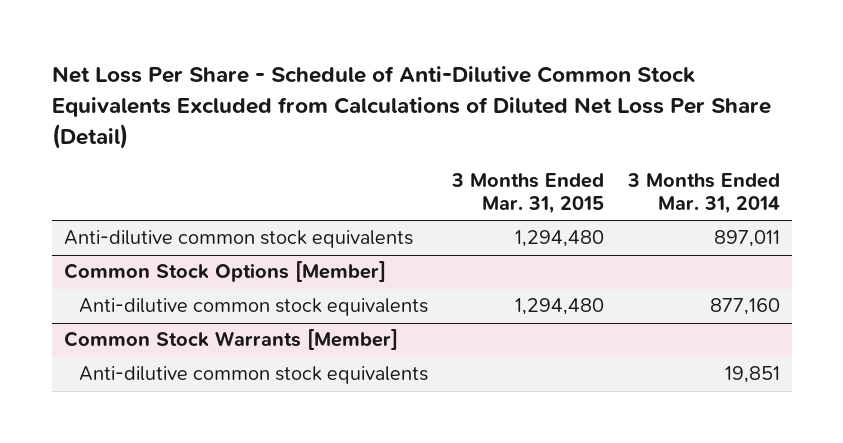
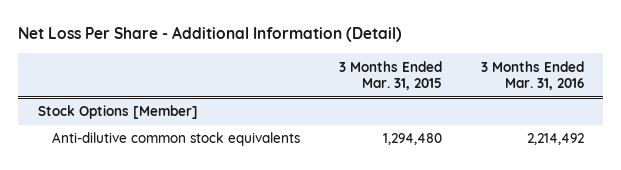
[51,66,771,149] Net Loss Per Share - Schedule of Anti-Dilutive Common Stock Equivalents Excluded from Calculations of Diluted Net Loss Per Share (Detail) -> [18,26,403,43] Net Loss Per Share - Additional Information (Detail)
[626,172,780,215] 3 Months Ended Mar. 31, 2014 -> none
none -> [480,60,584,90] 3 Months Ended Mar. 31, 2016
[63,230,413,249] Anti-dilutive common stock equivalents -> none
[63,261,386,283] Common Stock Options [Member] -> [37,105,198,120] Stock Options [Member]
[63,329,398,351] Common Stock Warrants [Member] -> none
[79,366,429,385] Anti-dilutive common stock equivalents -> none

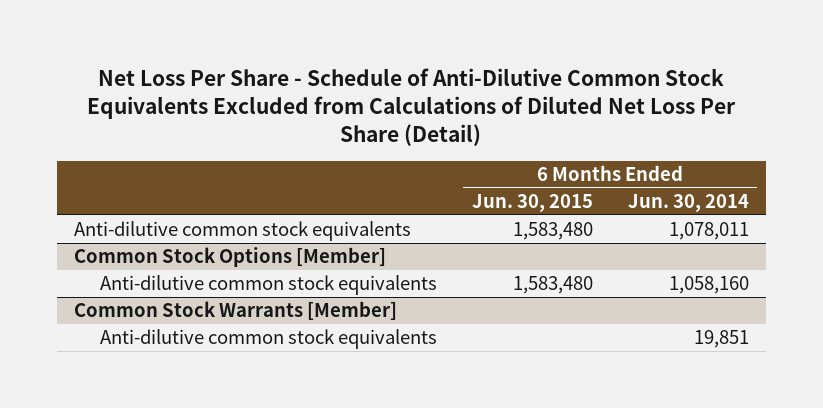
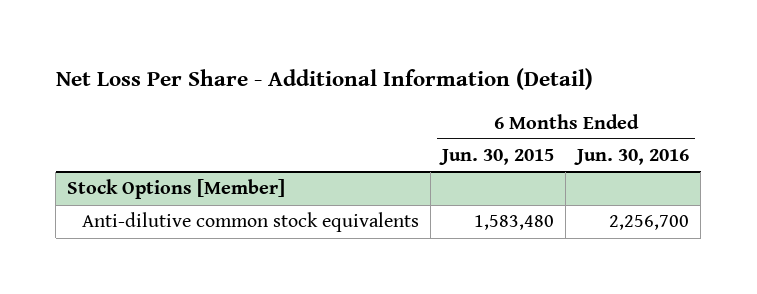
[87,67,737,147] Net Loss Per Share - Schedule of Anti-Dilutive Common Stock Equivalents Excluded from Calculations of Diluted Net Loss Per Share (Detail) -> [55,68,593,91] Net Loss Per Share - Additional Information (Detail)
[627,193,749,212] Jun. 30, 2014 -> none
none -> [574,149,690,166] Jun. 30, 2016
[74,221,412,242] Anti-dilutive common stock equivalents -> none
[74,247,387,268] Common Stock Options [Member] -> [67,179,286,200] Stock Options [Member]
[74,301,398,321] Common Stock Warrants [Member] -> none
[100,329,438,350] Anti-dilutive common stock equivalents -> none

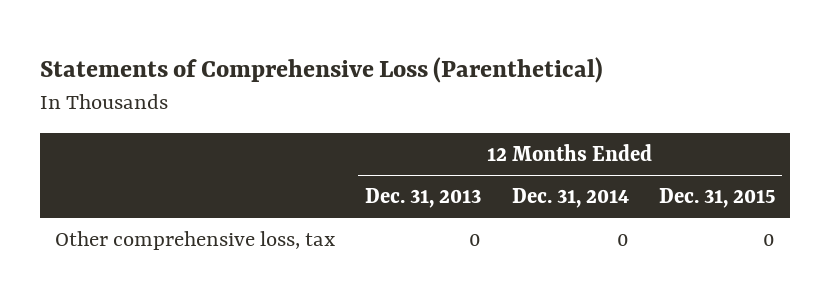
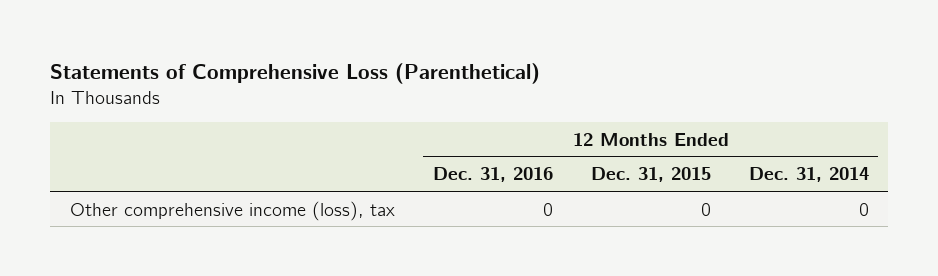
[365,187,482,208] 12 Months Ended Dec. 31, 2013 -> none
none -> [432,167,553,183] Dec. 31, 2016
[55,230,336,250] Other comprehensive loss, tax -> [69,200,395,221] Other comprehensive income (loss), tax

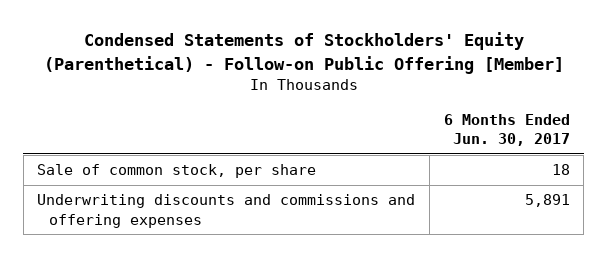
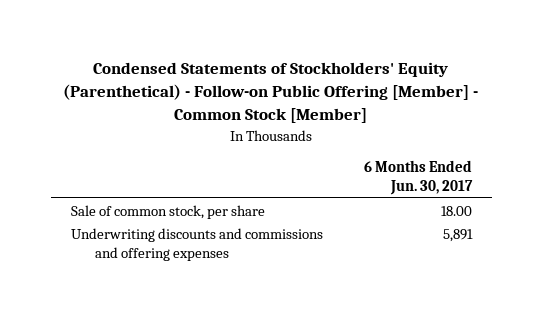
[43,32,564,74] Condensed Statements of Stockholders' Equity (Parenthetical) - Follow-on Public Offering [Member] -> [63,61,479,124] Condensed Statements of Stockholders' Equity (Parenthetical) - Follow-on Public Offering [Member] - Common Stock [Member]
[551,164,570,176] 18 -> [440,205,472,216] 18.00

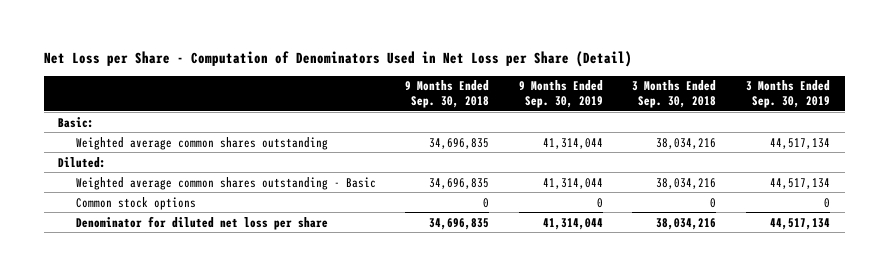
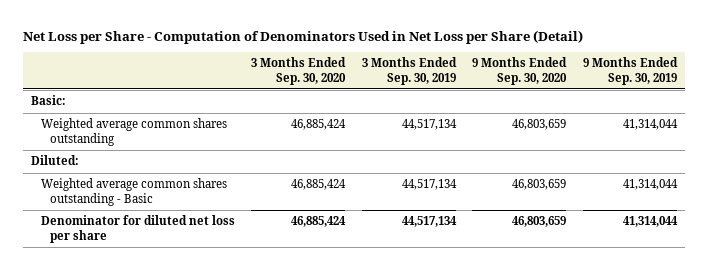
[405,80,490,109] 9 Months Ended Sep. 30, 2018 -> none
[632,80,717,109] 3 Months Ended Sep. 30, 2018 -> none
none -> [251,57,347,85] 3 Months Ended Sep. 30, 2020
none -> [472,57,568,85] 9 Months Ended Sep. 30, 2020
[75,196,196,210] Common stock options -> none

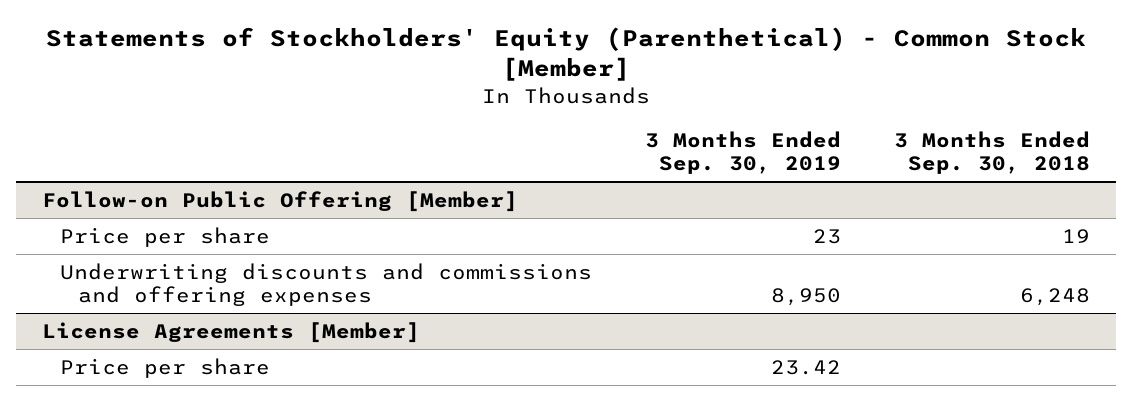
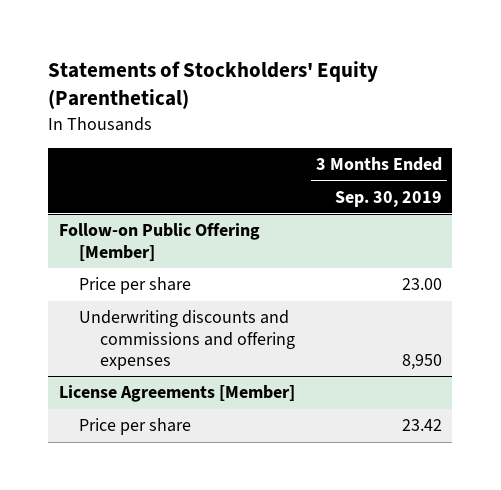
[45,27,1086,82] Statements of Stockholders' Equity (Parenthetical) - Common Stock [Member] -> [48,60,379,109] Statements of Stockholders' Equity (Parenthetical)
[893,130,1090,175] 3 Months Ended Sep. 30, 2018 -> none
[812,228,841,244] 23 -> [401,278,442,291] 23.00

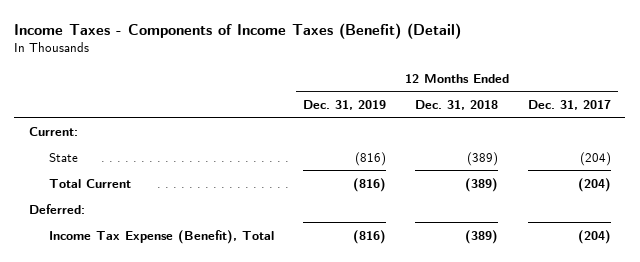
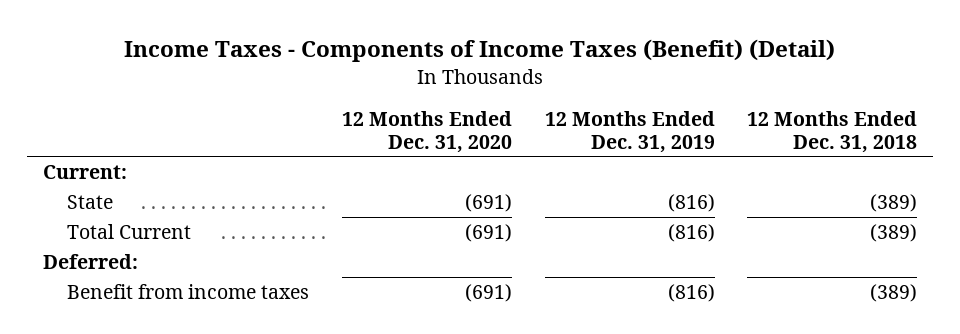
[527,99,611,110] Dec. 31, 2017 -> none
none -> [341,110,512,153] 12 Months Ended Dec. 31, 2020
[48,229,274,244] Income Tax Expense (Benefit), Total -> [67,283,310,299] Benefit from income taxes

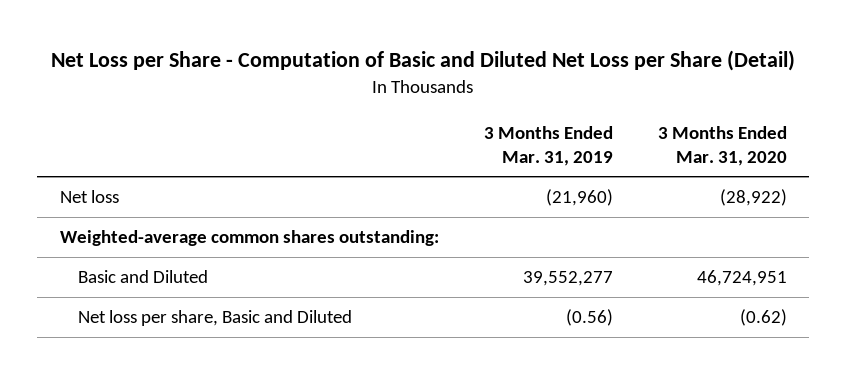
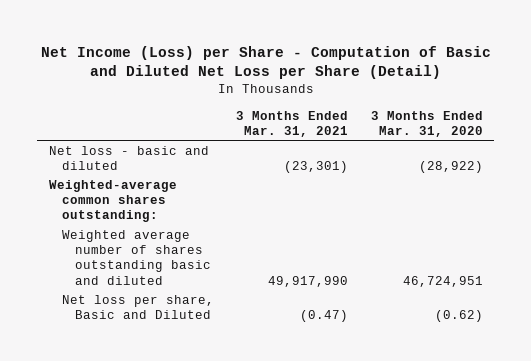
[51,50,796,72] Net Loss per Share - Computation of Basic and Diluted Net Loss per Share (Detail) -> [40,45,491,80] Net Income (Loss) per Share - Computation of Basic and Diluted Net Loss per Share (Detail)
[483,125,613,166] 3 Months Ended Mar. 31, 2019 -> none
none -> [236,110,349,137] 3 Months Ended Mar. 31, 2021
[59,190,119,204] Net loss -> [48,145,209,170] Net loss - basic and diluted
[78,270,209,284] Basic and Diluted -> [61,229,211,285] Weighted average number of shares outstanding basic and diluted

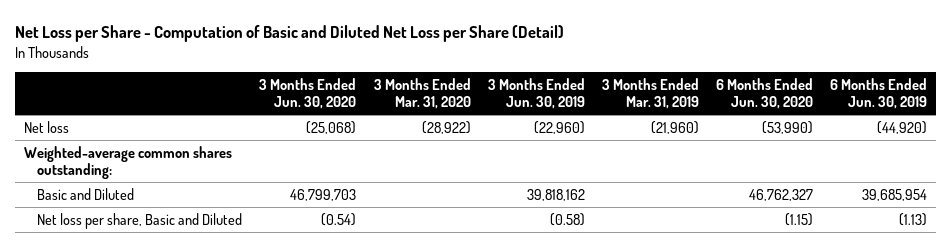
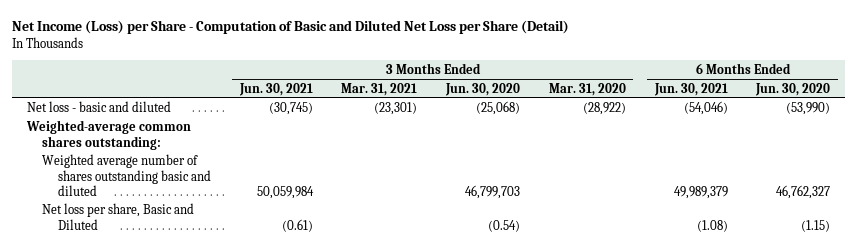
[15,24,565,42] Net Loss per Share - Computation of Basic and Diluted Net Loss per Share (Detail) -> [12,20,570,35] Net Income (Loss) per Share - Computation of Basic and Diluted Net Loss per Share (Detail)
[487,78,585,109] 3 Months Ended Jun. 30, 2019 -> none
[601,78,699,109] 3 Months Ended Mar. 31, 2019 -> none
[830,78,928,109] 6 Months Ended Jun. 30, 2019 -> none
none -> [238,82,313,96] Jun. 30, 2021
none -> [341,82,418,96] Mar. 31, 2021
none -> [653,82,728,96] Jun. 30, 2021
[24,121,70,134] Net loss -> [26,101,171,113] Net loss - basic and diluted
[37,188,135,201] Basic and Diluted -> [42,154,211,196] Weighted average number of shares outstanding basic and diluted

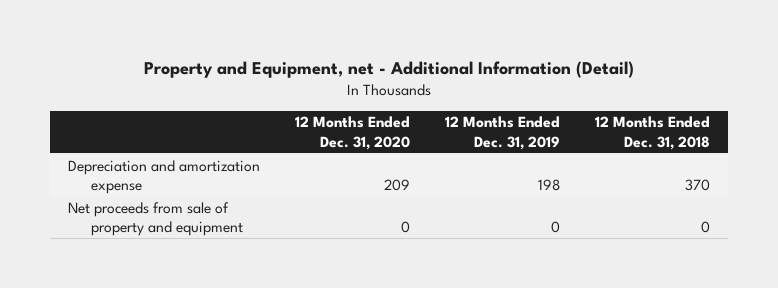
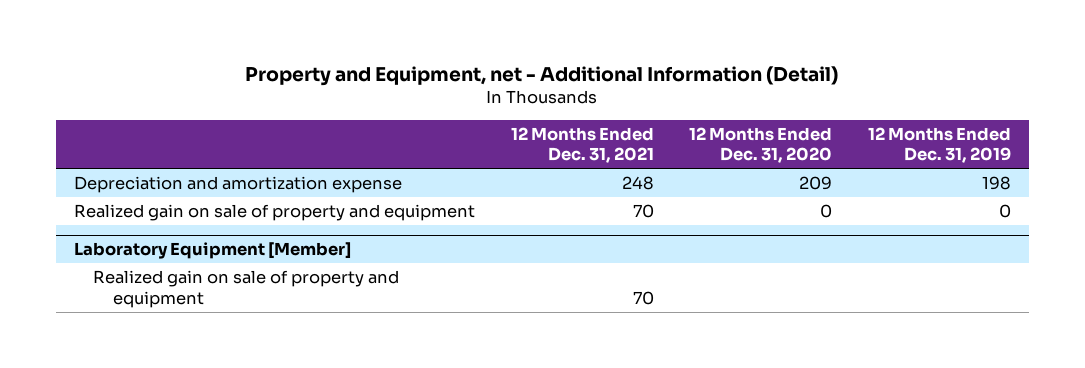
[595,116,711,150] 12 Months Ended Dec. 31, 2018 -> none
none -> [510,126,654,164] 12 Months Ended Dec. 31, 2021
[67,201,244,236] Net proceeds from sale of property and equipment -> [73,203,475,221] Realized gain on sale of property and equipment
none -> [73,242,351,260] Laboratory Equipment [Member]
none -> [93,269,400,308] Realized gain on sale of property and equipment

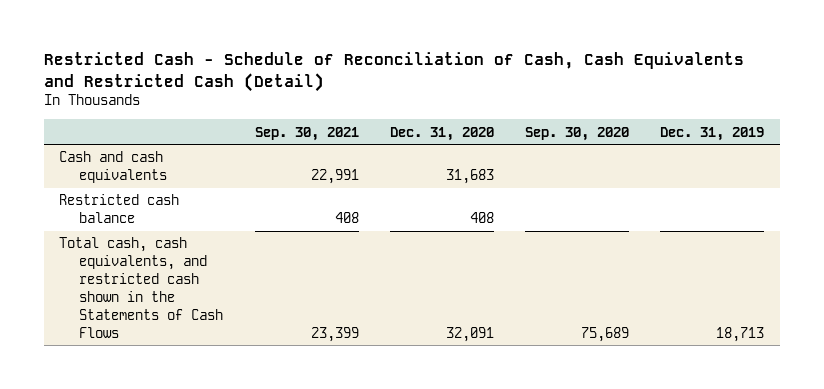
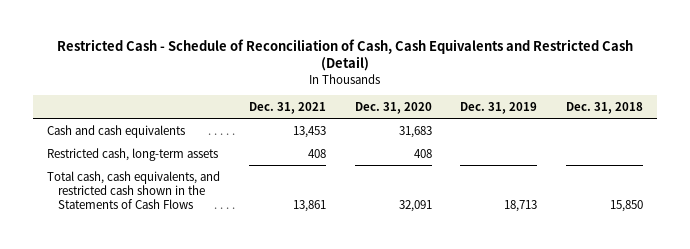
[254,126,359,141] Sep. 30, 2021 -> none
[525,126,630,141] Sep. 30, 2020 -> none
none -> [249,101,327,114] Dec. 31, 2021
none -> [565,101,643,114] Dec. 31, 2018
[59,194,180,224] Restricted cash balance -> [47,147,219,161] Restricted cash, long-term assets

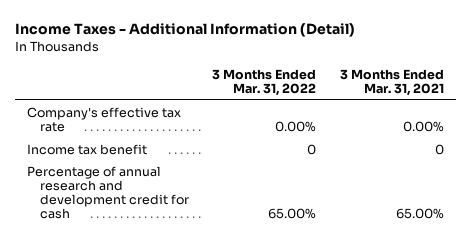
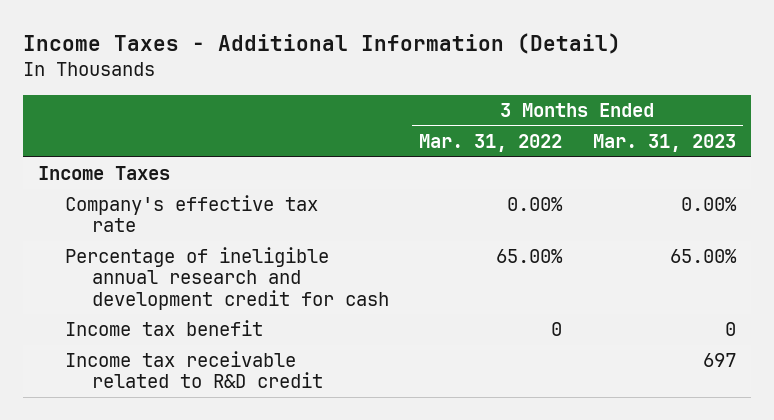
[340,68,445,96] 3 Months Ended Mar. 31, 2021 -> none
none -> [592,133,736,152] Mar. 31, 2023
none -> [38,166,171,181] Income Taxes
none -> [64,247,389,310] Percentage of ineligible annual research and development credit for cash
[26,165,189,220] Percentage of annual research and development credit for cash -> none
none -> [64,351,323,389] Income tax receivable related to R&D credit

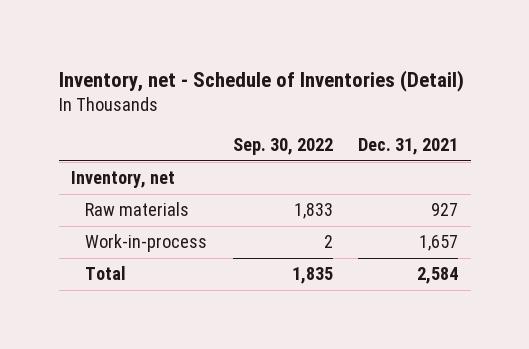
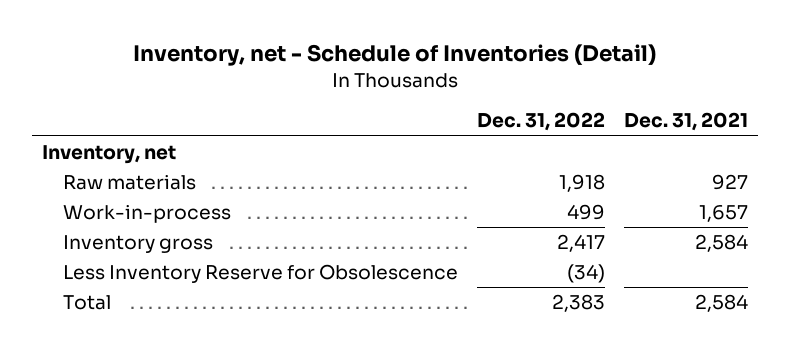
[232,138,333,156] Sep. 30, 2022 -> none
none -> [477,112,606,132] Dec. 31, 2022
none -> [63,234,214,253] Inventory gross
none -> [63,263,459,283] Less Inventory Reserve for Obsolescence

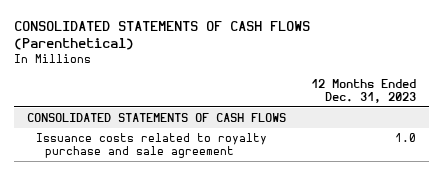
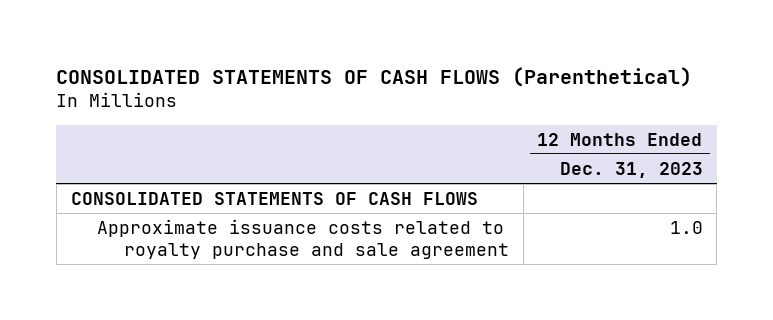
[35,133,267,159] Issuance costs related to royalty purchase and sale agreement -> [97,219,509,259] Approximate issuance costs related to royalty purchase and sale agreement

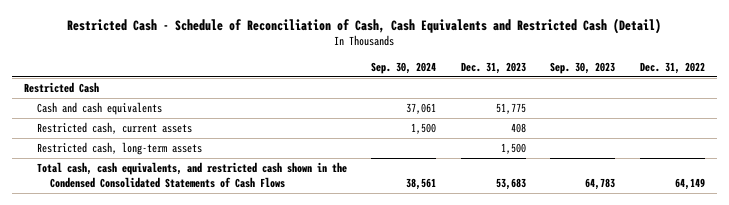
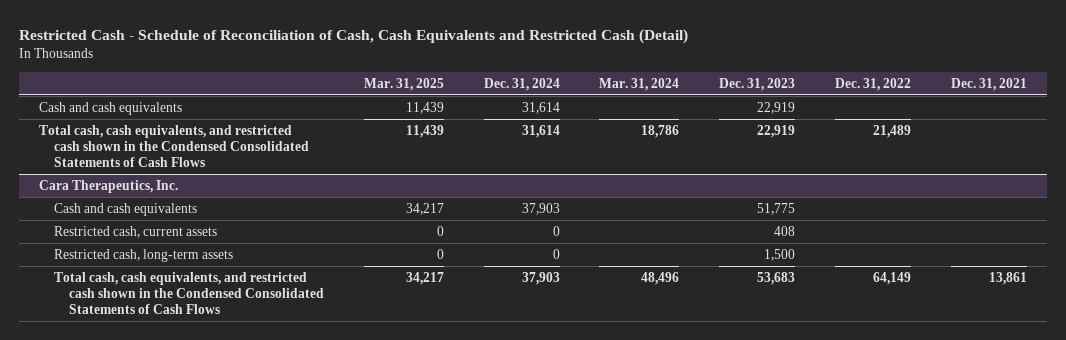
[371,61,437,74] Sep. 30, 2024 -> none
[550,61,616,74] Sep. 30, 2023 -> none
none -> [363,77,444,91] Mar. 31, 2025
none -> [483,77,560,91] Dec. 31, 2024
none -> [599,77,680,91] Mar. 31, 2024
none -> [950,77,1027,91] Dec. 31, 2021
[23,81,99,93] Restricted Cash -> none
none -> [38,101,182,115] Cash and cash equivalents
none -> [38,124,309,167] Total cash, cash equivalents, and restricted cash shown in the Condensed Consolidated Statements of Cash Flows
none -> [38,179,178,193] Cara Therapeutics, Inc.

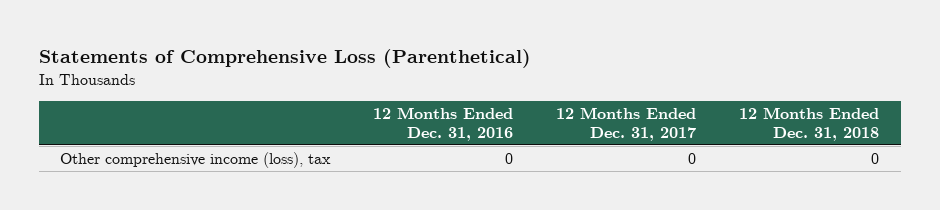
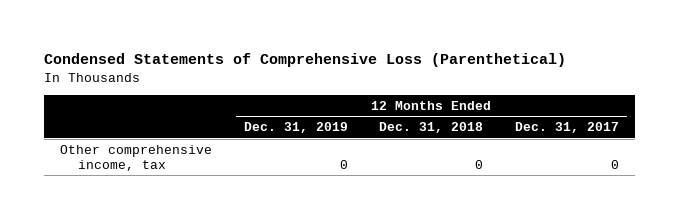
[38,49,531,69] Statements of Comprehensive Loss (Parenthetical) -> [44,53,567,68] Condensed Statements of Comprehensive Loss (Parenthetical)
[373,106,514,141] 12 Months Ended Dec. 31, 2016 -> none
none -> [243,122,348,134] Dec. 31, 2019
[60,151,332,168] Other comprehensive income (loss), tax -> [60,144,213,171] Other comprehensive income, tax

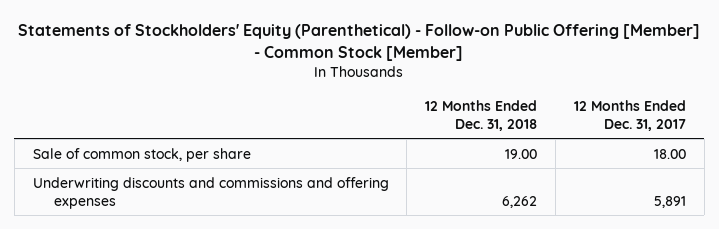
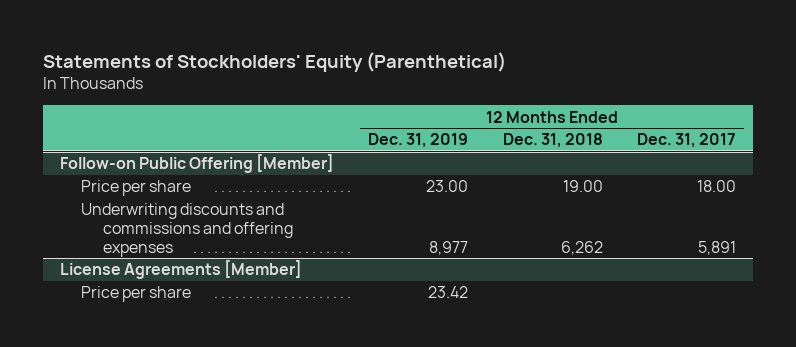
[18,24,701,61] Statements of Stockholders' Equity (Parenthetical) - Follow-on Public Offering [Member] - Common Stock [Member] -> [42,51,506,72] Statements of Stockholders' Equity (Parenthetical)
none -> [368,133,469,149] Dec. 31, 2019
none -> [60,154,335,174] Follow-on Public Offering [Member]
[32,147,251,162] Sale of common stock, per share -> [81,180,192,197] Price per share
none -> [60,260,303,280] License Agreements [Member]
none -> [81,286,192,303] Price per share

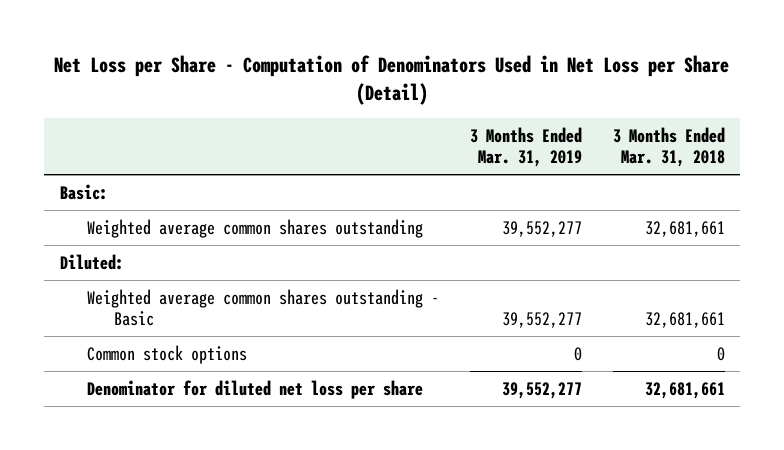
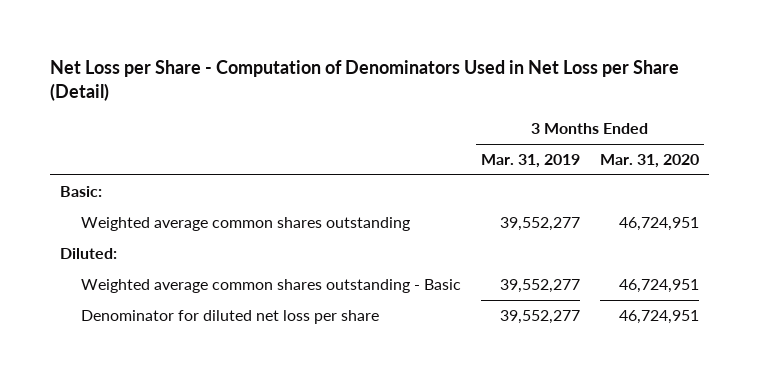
[612,126,725,167] 3 Months Ended Mar. 31, 2018 -> none
none -> [599,154,699,169] Mar. 31, 2020
[86,344,247,364] Common stock options -> none

